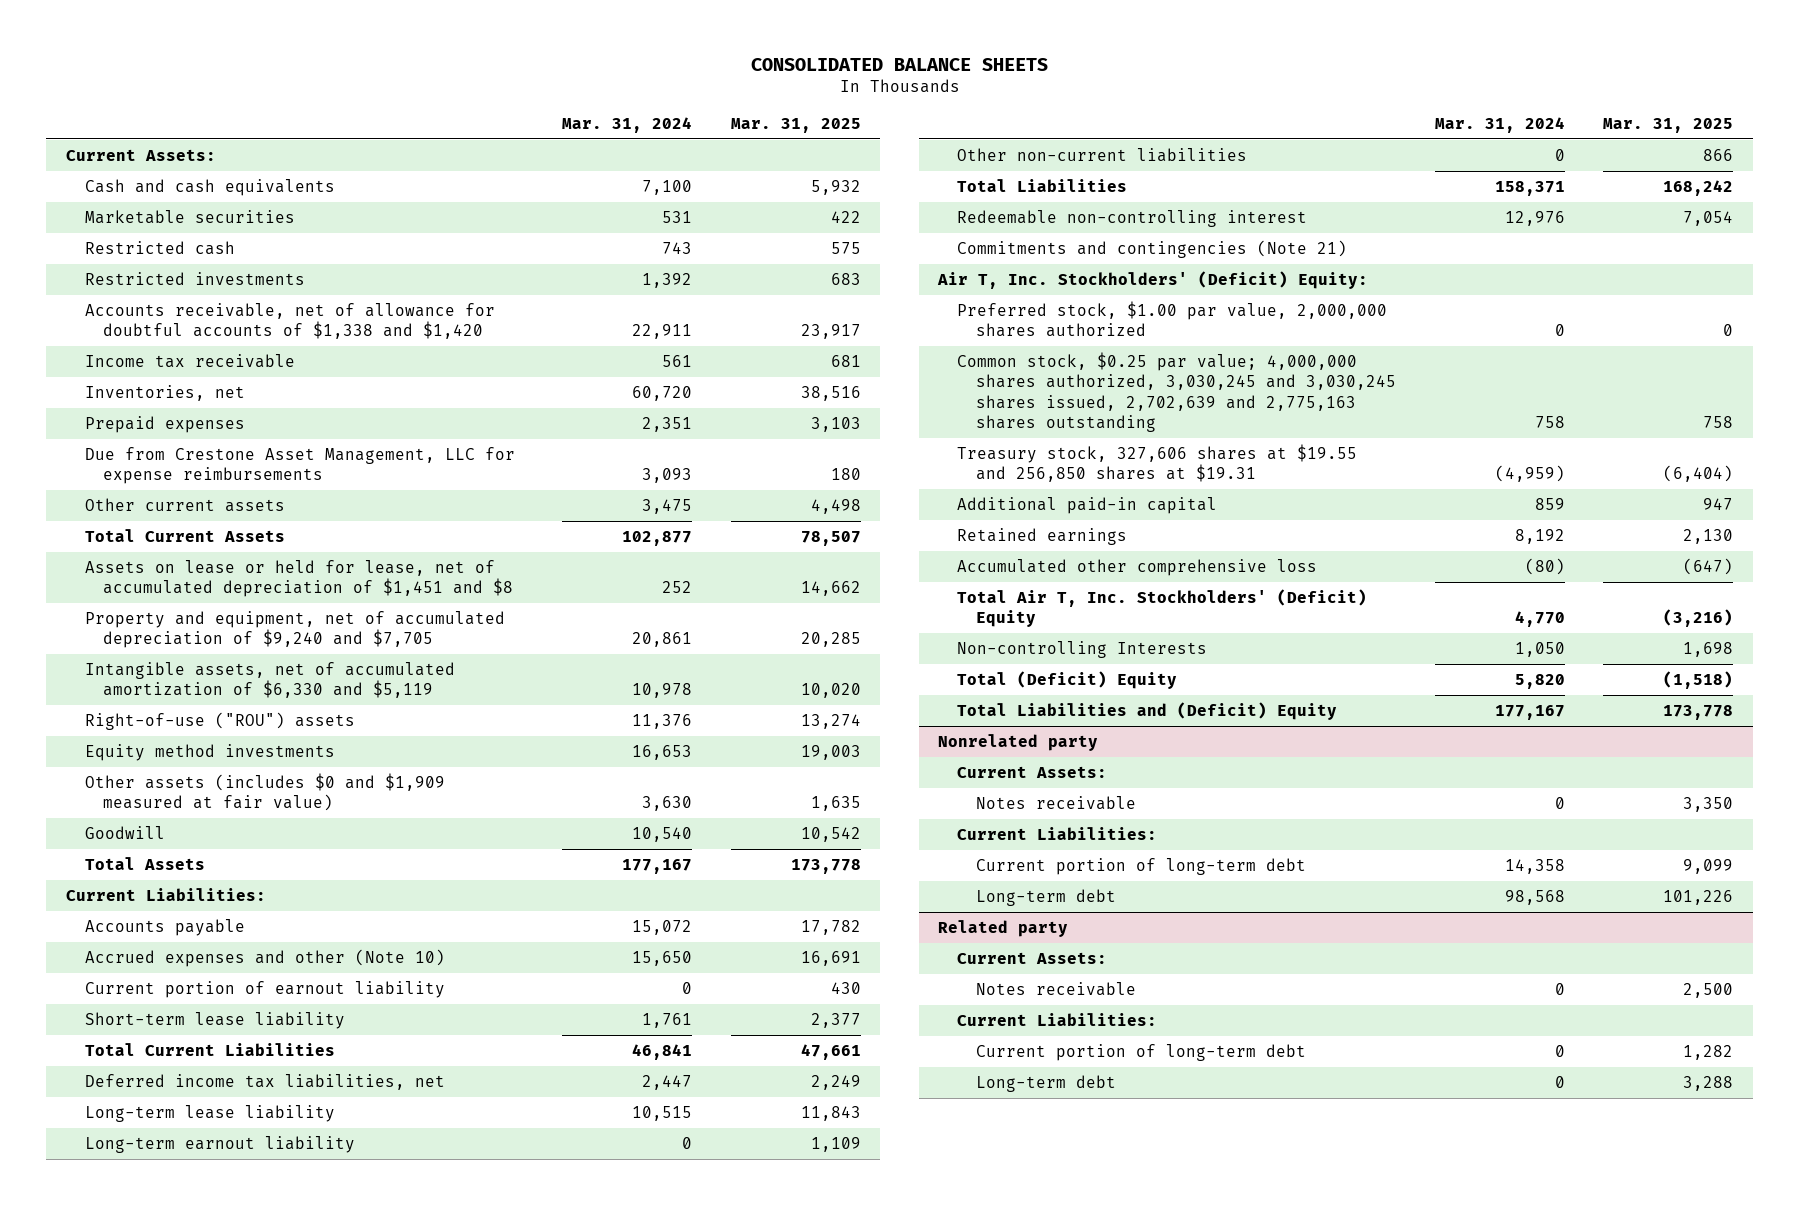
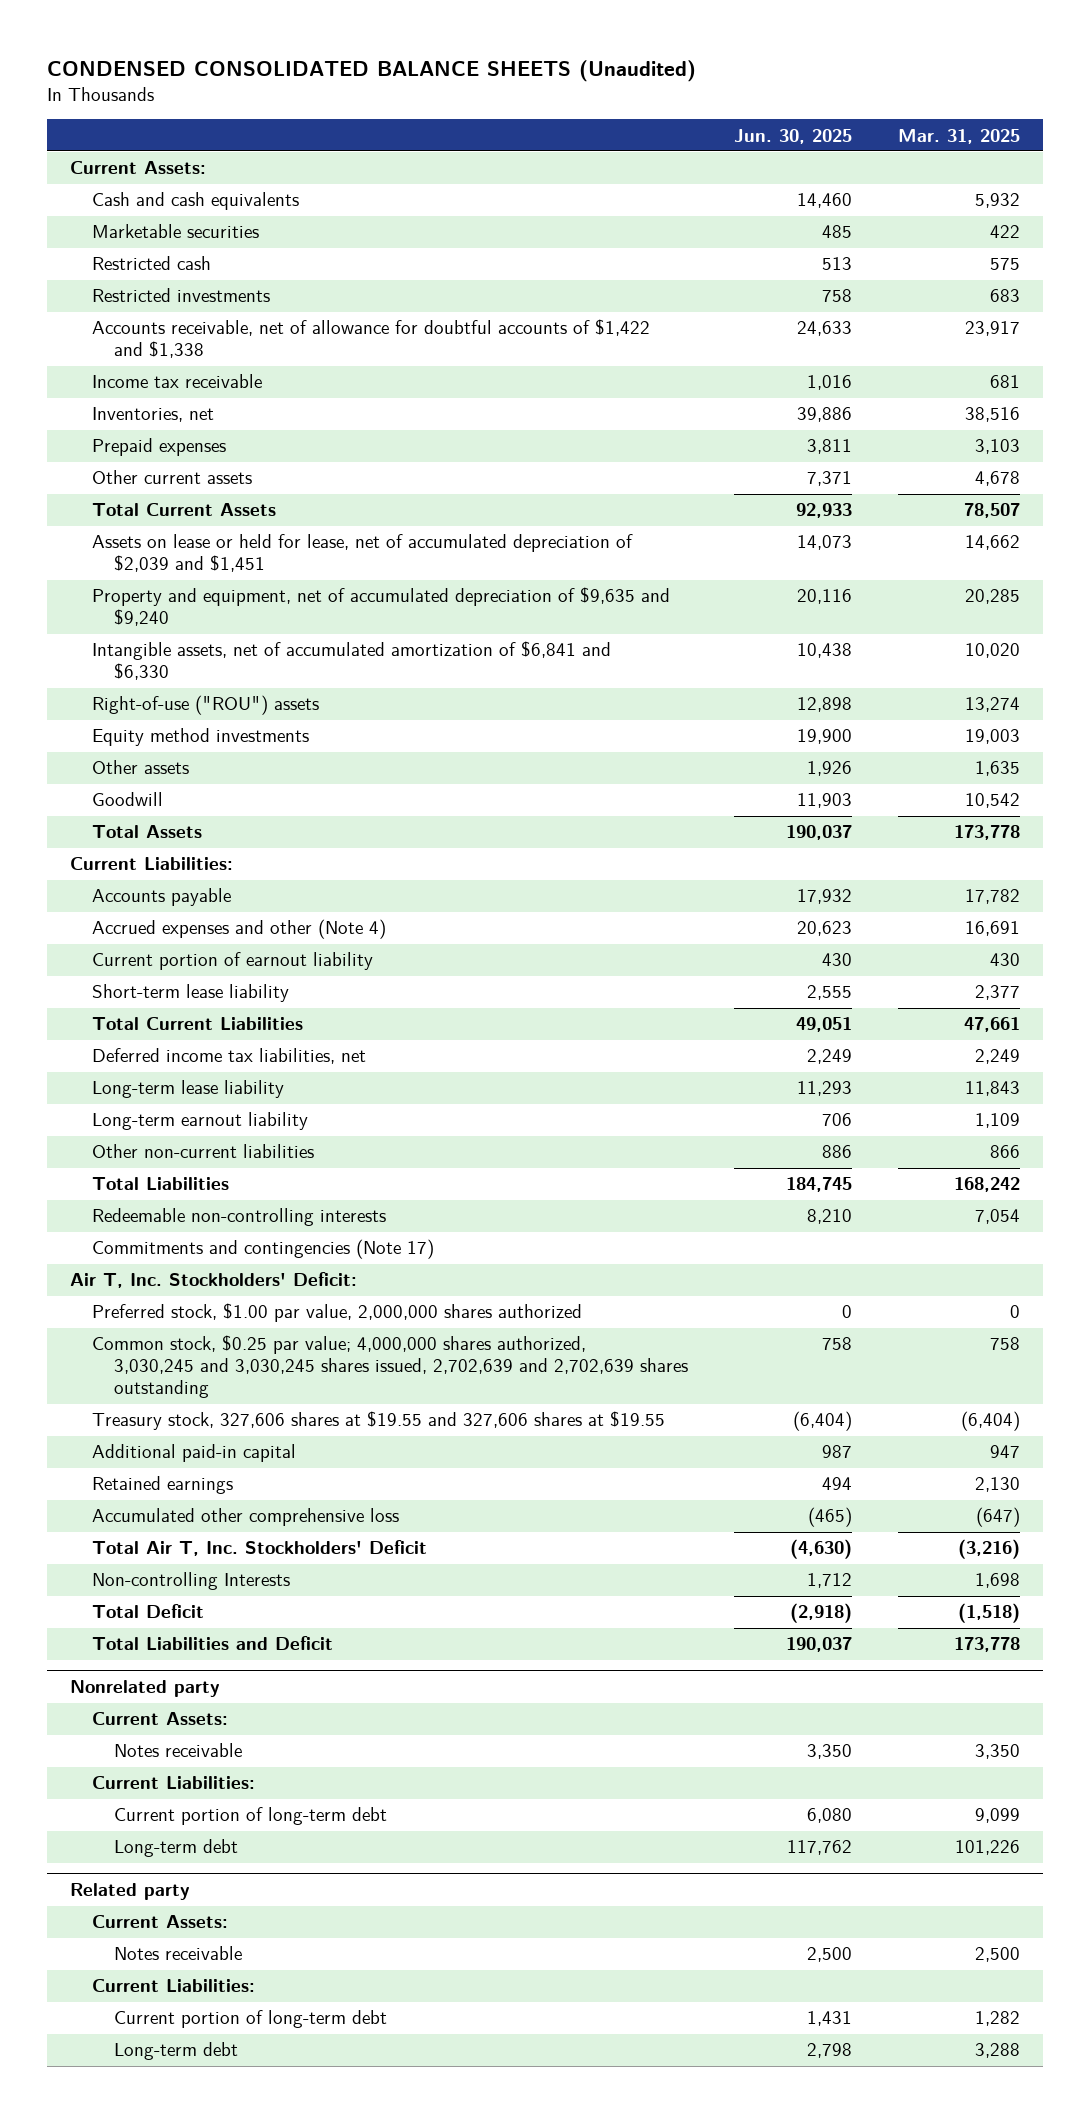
[750,57,1048,71] CONSOLIDATED BALANCE SHEETS -> [47,59,697,82] CONDENSED CONSOLIDATED BALANCE SHEETS (Unaudited)
[561,116,692,133] Mar. 31, 2024 -> none
none -> [733,128,852,144] Jun. 30, 2025
[84,303,495,340] Accounts receivable, net of allowance for doubtful accounts of $1,338 and $1,420 -> [91,319,650,359] Accounts receivable, net of allowance for doubtful accounts of $1,422 and $1,338
[84,447,515,485] Due from Crestone Asset Management, LLC for expense reimbursements -> none
[810,499,861,515] 4,498 -> [975,471,1021,487] 4,678
[84,560,514,598] Assets on lease or held for lease, net of accumulated depreciation of $1,451 and $8 -> [91,534,633,573] Assets on lease or held for lease, net of accumulated depreciation of $2,039 and $1,451
[84,611,505,649] Property and equipment, net of accumulated depreciation of $9,240 and $7,705 -> [91,587,670,627] Property and equipment, net of accumulated depreciation of $9,635 and $9,240
[84,662,455,699] Intangible assets, net of accumulated amortization of $6,330 and $5,119 -> [91,641,611,681] Intangible assets, net of accumulated amortization of $6,841 and $6,330
[84,773,445,812] Other assets (includes $0 and $1,909 measured at fair value) -> [91,760,189,775] Other assets
[84,949,445,968] Accrued expenses and other (Note 10) -> [91,919,386,940] Accrued expenses and other (Note 4)
[957,210,1308,228] Redeemable non-controlling interest -> [91,1208,386,1227] Redeemable non-controlling interests
[957,240,1348,259] Commitments and contingencies (Note 21) -> [91,1239,434,1260] Commitments and contingencies (Note 17)
[937,271,1369,290] Air T, Inc. Stockholders' (Deficit) Equity: -> [70,1272,358,1289] Air T, Inc. Stockholders' Deficit:
[957,352,1396,433] Common stock, $0.25 par value; 4,000,000 shares authorized, 3,030,245 and 3,030,245 shares issued, 2,702,639 and 2,775,163 shares outstanding -> [91,1335,688,1399] Common stock, $0.25 par value; 4,000,000 shares authorized, 3,030,245 and 3,030,245 shares issued, 2,702,639 and 2,702,639 shares outstanding
[957,444,1358,483] Treasury stock, 327,606 shares at $19.55 and 256,850 shares at $19.31 -> [91,1411,665,1431] Treasury stock, 327,606 shares at $19.55 and 327,606 shares at $19.55
[957,589,1368,628] Total Air T, Inc. Stockholders' (Deficit) Equity -> [91,1540,427,1557] Total Air T, Inc. Stockholders' Deficit
[957,671,1178,690] Total (Deficit) Equity -> [91,1604,204,1619] Total Deficit
[957,702,1338,721] Total Liabilities and (Deficit) Equity -> [91,1636,333,1651] Total Liabilities and Deficit

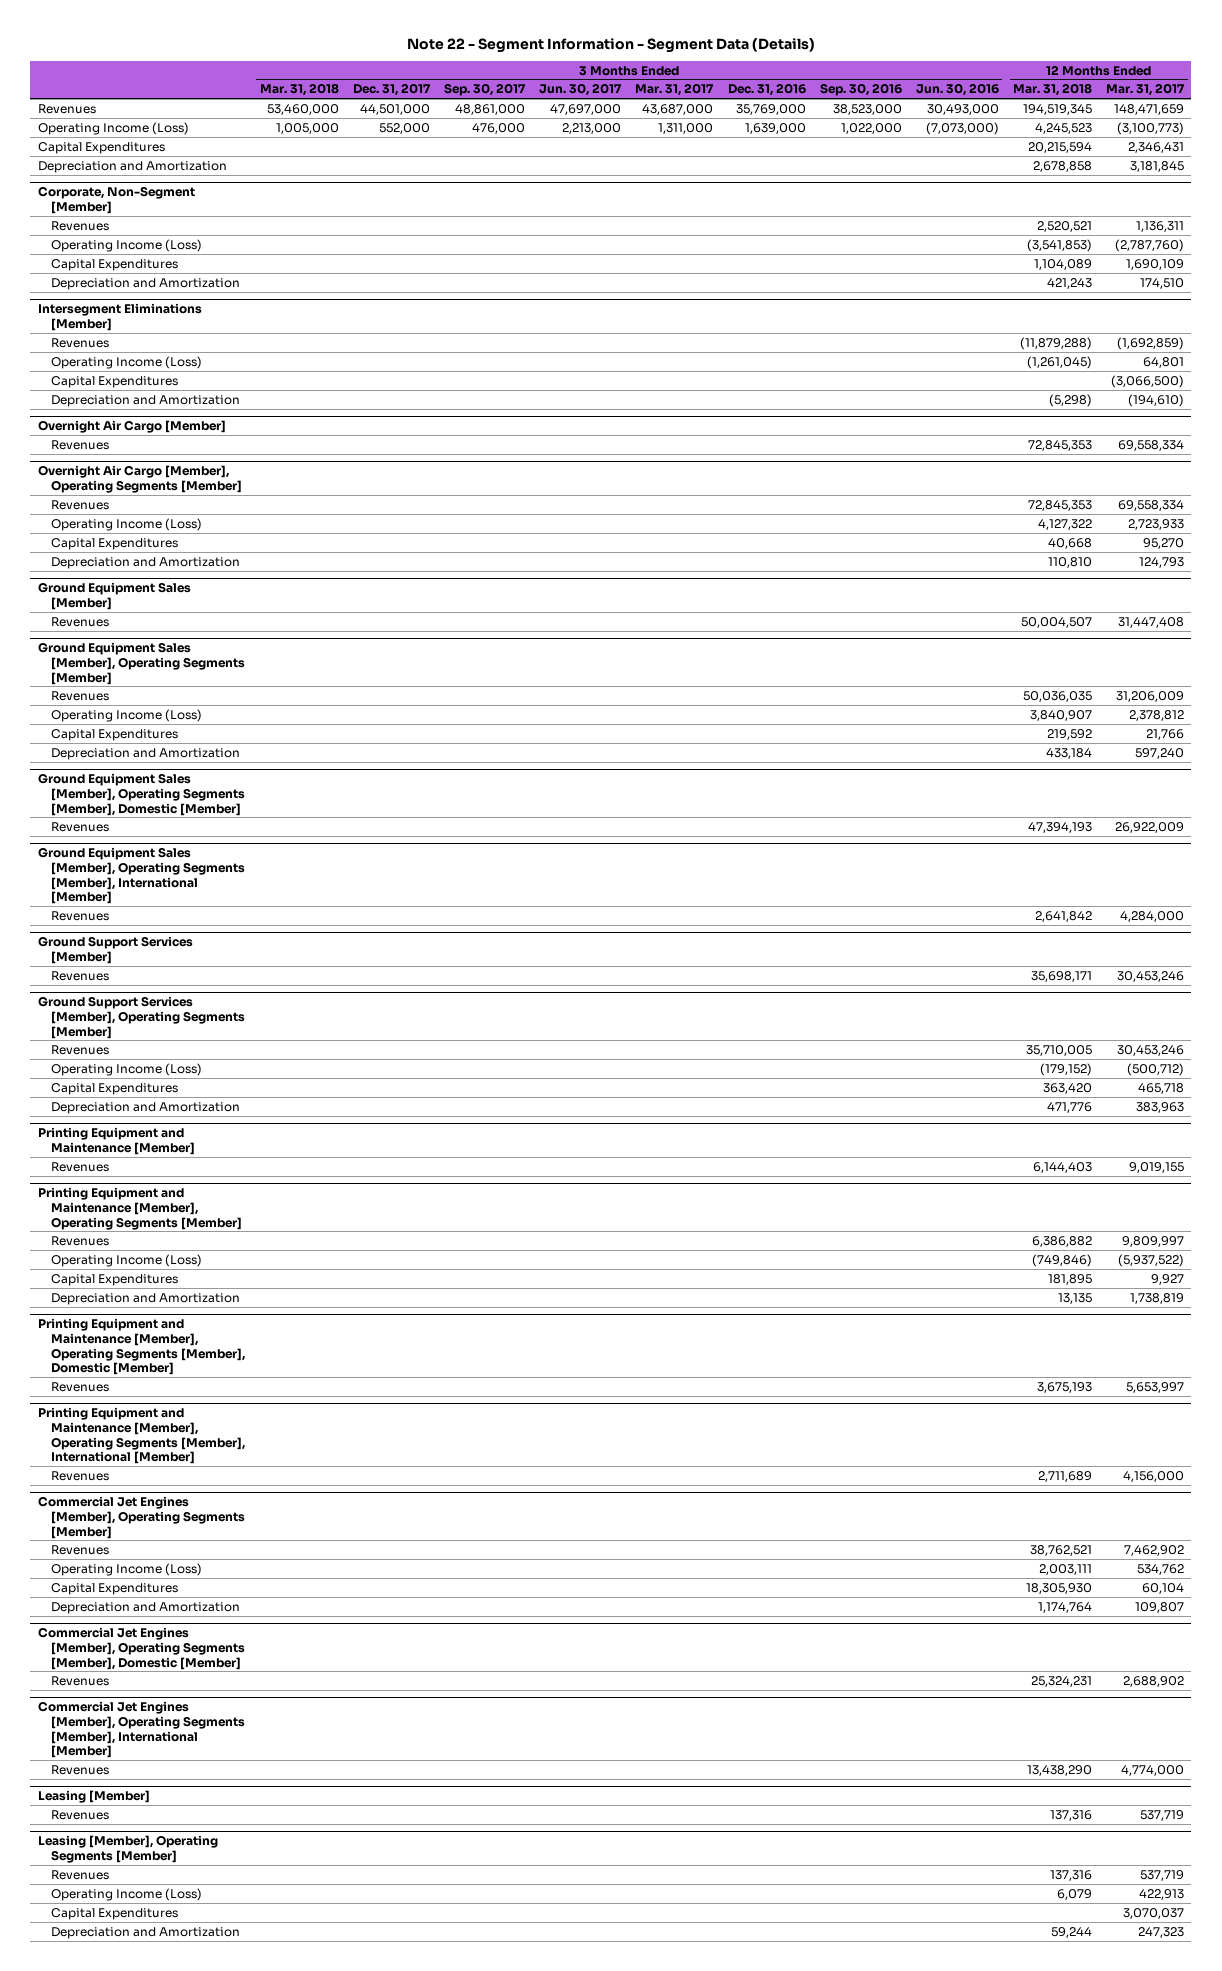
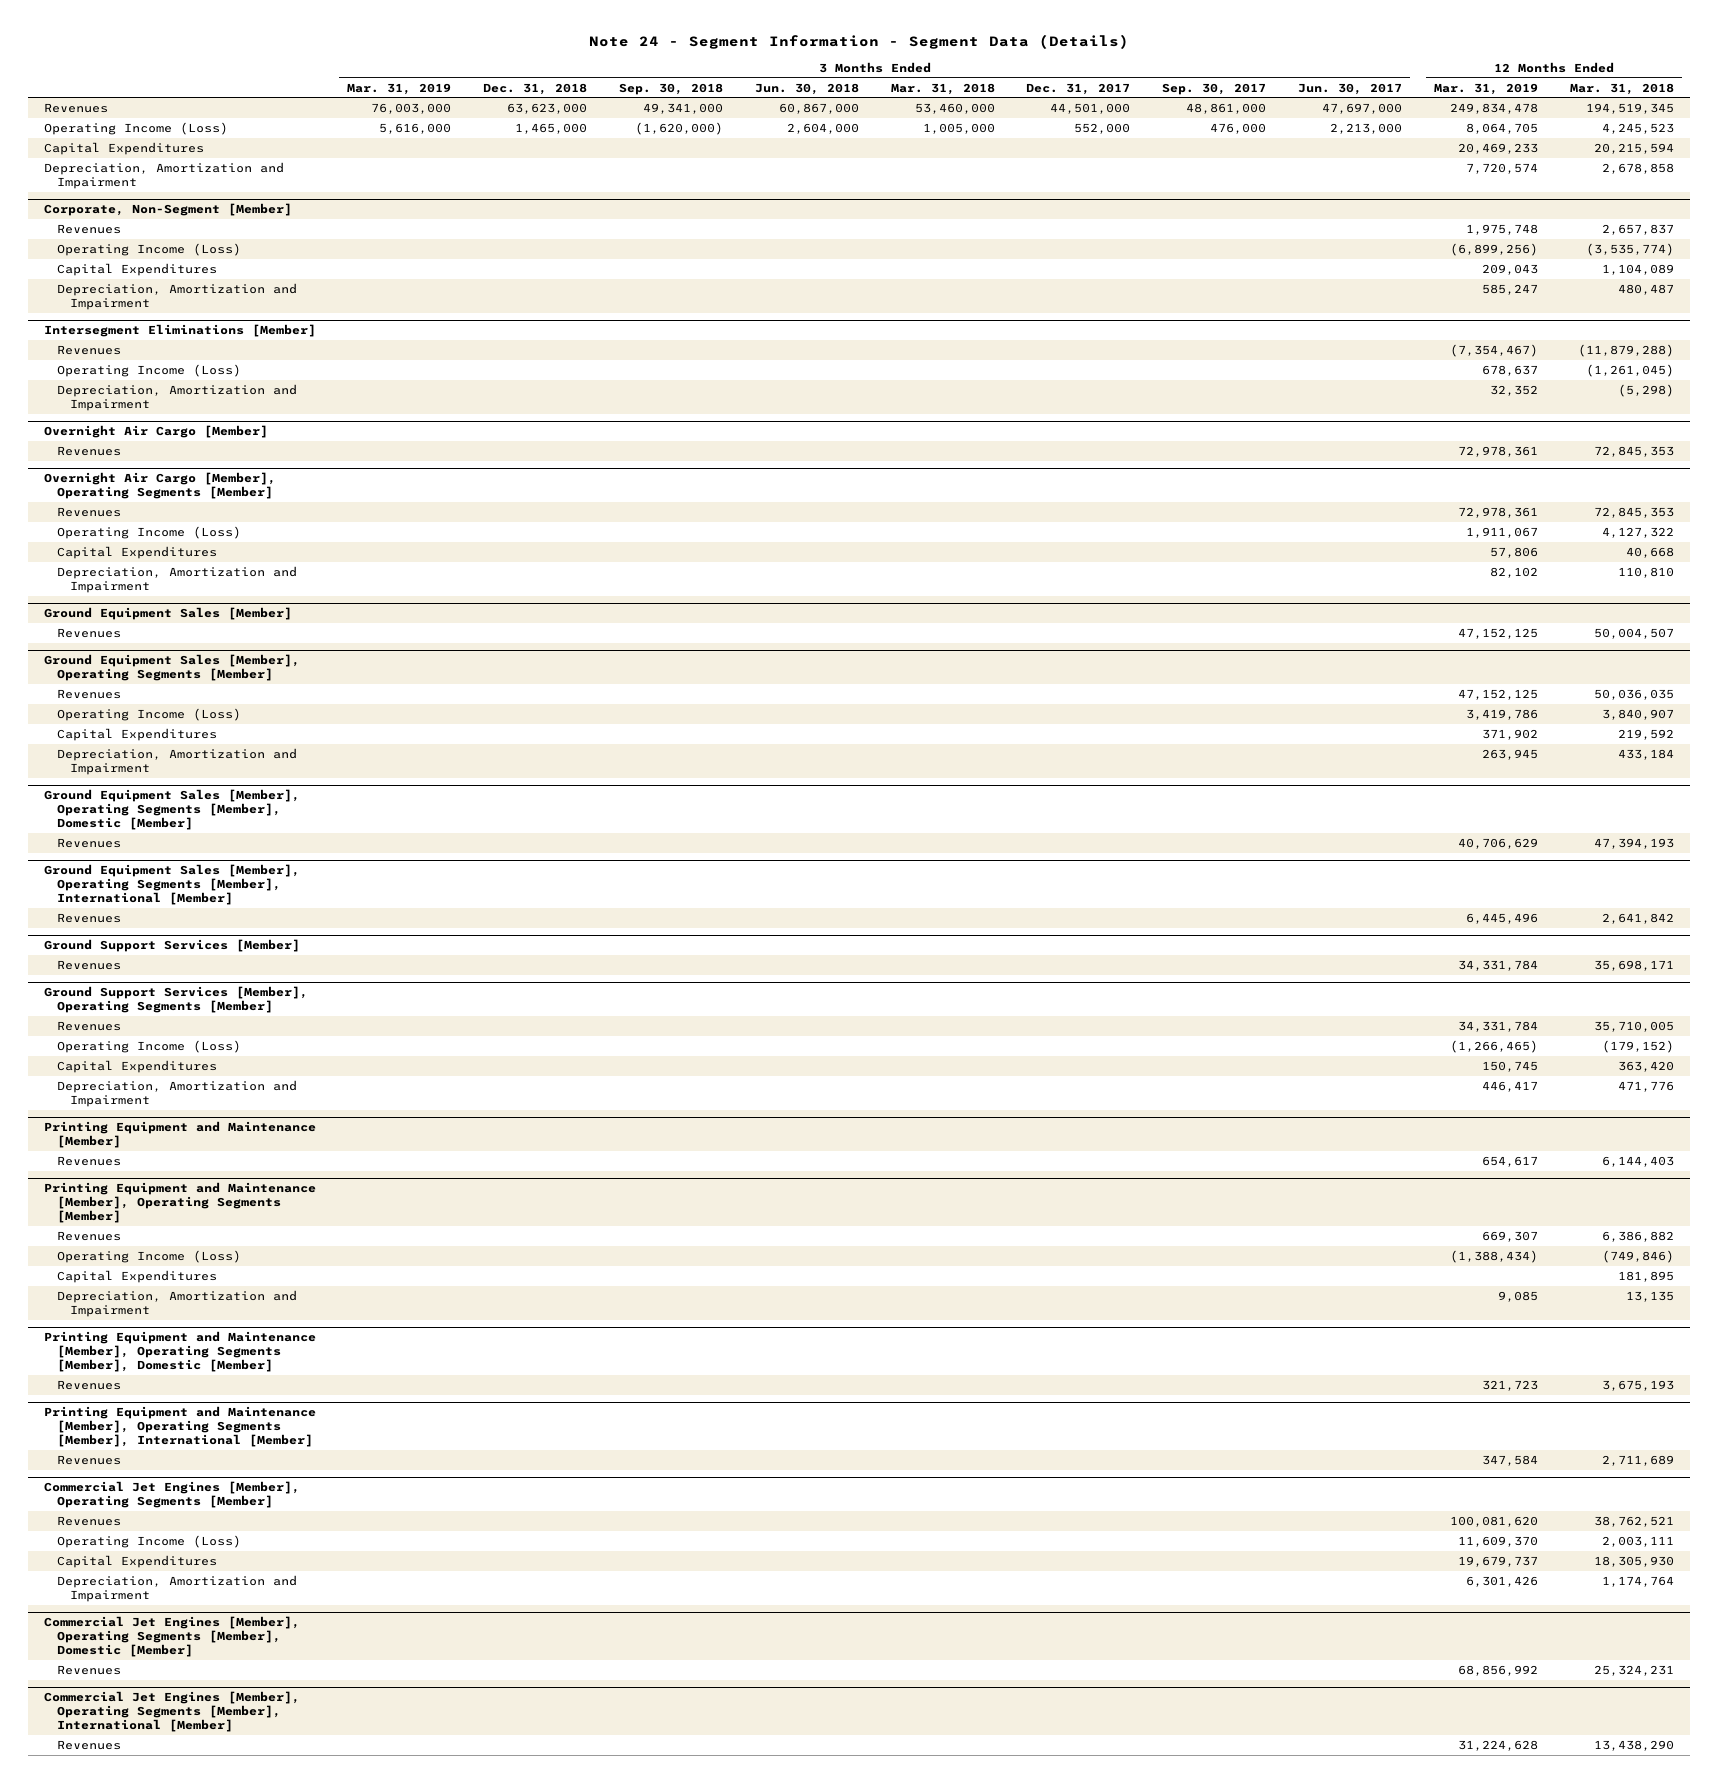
[406,38,815,54] Note 22 - Segment Information - Segment Data (Details) -> [588,33,1129,49] Note 24 - Segment Information - Segment Data (Details)
[635,83,715,97] Mar. 31, 2017 -> none
[727,83,806,97] Dec. 31, 2016 -> none
[819,83,902,97] Sep. 30, 2016 -> none
[915,83,999,97] Jun. 30, 2016 -> none
[1106,83,1186,97] Mar. 31, 2017 -> none
none -> [347,82,452,95] Mar. 31, 2019
none -> [483,82,588,95] Dec. 31, 2018
none -> [619,82,724,95] Sep. 30, 2018
none -> [754,82,859,95] Jun. 30, 2018
none -> [1433,82,1538,95] Mar. 31, 2019
[37,160,227,173] Depreciation and Amortization -> [43,162,284,190] Depreciation, Amortization and Impairment
[1037,220,1093,232] 2,520,521 -> [1601,224,1674,236] 2,657,837
[1027,238,1093,252] (3,541,853) -> [1585,243,1674,257] (3,535,774)
[51,277,241,290] Depreciation and Amortization -> [56,283,297,311] Depreciation, Amortization and Impairment
[1047,277,1093,289] 421,243 -> [1617,284,1674,296] 480,487
[51,375,179,388] Capital Expenditures -> none
[51,394,241,407] Depreciation and Amortization -> [56,384,297,412] Depreciation, Amortization and Impairment
[51,556,241,569] Depreciation and Amortization -> [56,566,297,594] Depreciation, Amortization and Impairment
[51,747,241,760] Depreciation and Amortization -> [56,748,297,776] Depreciation, Amortization and Impairment
[51,1101,241,1114] Depreciation and Amortization -> [56,1080,297,1108] Depreciation, Amortization and Impairment
[51,1292,241,1305] Depreciation and Amortization -> [56,1290,297,1318] Depreciation, Amortization and Impairment
[51,1601,241,1614] Depreciation and Amortization -> [56,1575,297,1603] Depreciation, Amortization and Impairment
[37,1790,150,1804] Leasing [Member] -> none
[51,1809,110,1820] Revenues -> none
[37,1835,218,1863] Leasing [Member], Operating Segments [Member] -> none
[51,1869,110,1880] Revenues -> none
[51,1887,203,1901] Operating Income (Loss) -> none
[51,1907,179,1920] Capital Expenditures -> none
[51,1926,241,1939] Depreciation and Amortization -> none

